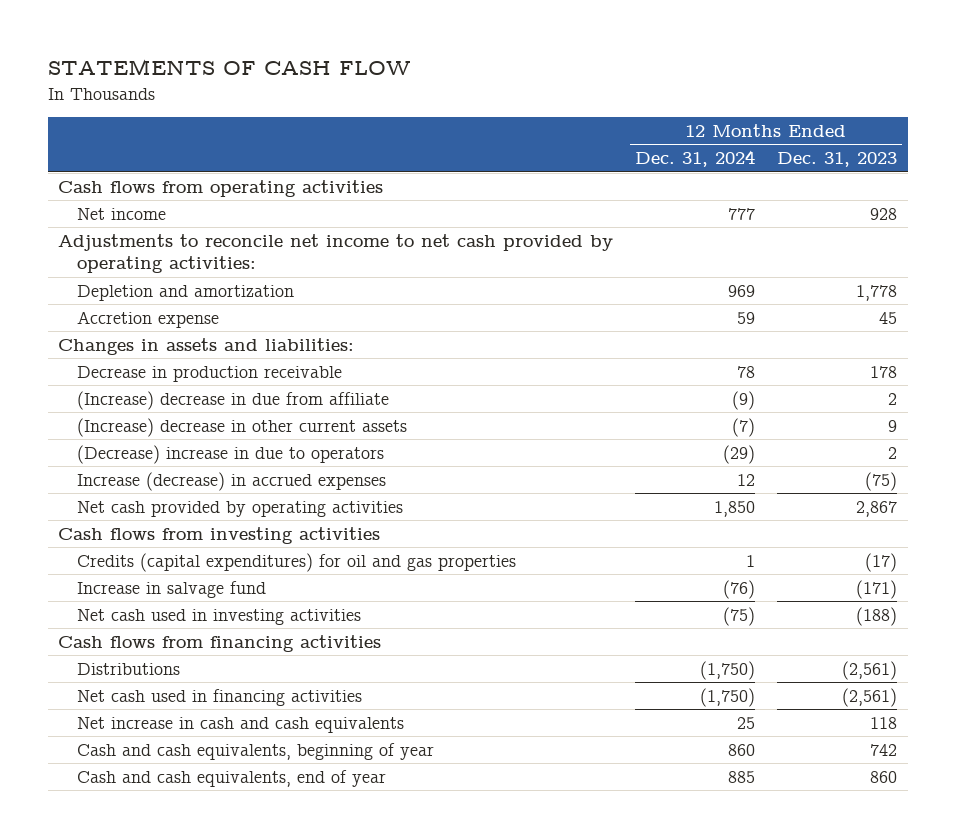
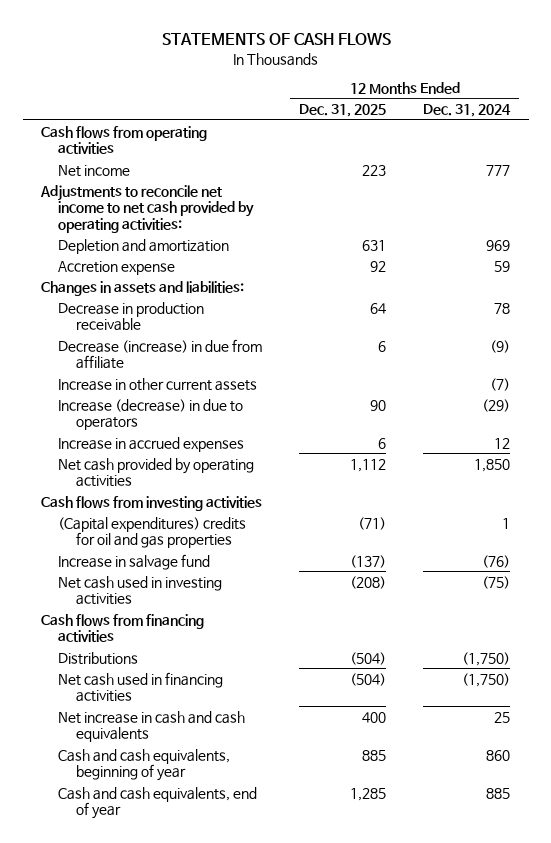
[47,59,411,76] STATEMENTS OF CASH FLOW -> [161,32,391,45] STATEMENTS OF CASH FLOWS
[776,152,897,168] Dec. 31, 2023 -> none
none -> [299,104,387,118] Dec. 31, 2025
[77,390,390,410] (Increase) decrease in due from affiliate -> [58,338,263,370] Decrease (increase) in due from affiliate
[77,417,408,437] (Increase) decrease in other current assets -> [58,377,258,391] Increase in other current assets
[77,444,385,464] (Decrease) increase in due to operators -> [58,398,244,431] Increase (decrease) in due to operators
[77,471,387,491] Increase (decrease) in accrued expenses -> [58,436,245,452] Increase in accrued expenses
[77,552,517,572] Credits (capital expenditures) for oil and gas properties -> [58,516,247,549] (Capital expenditures) credits for oil and gas properties

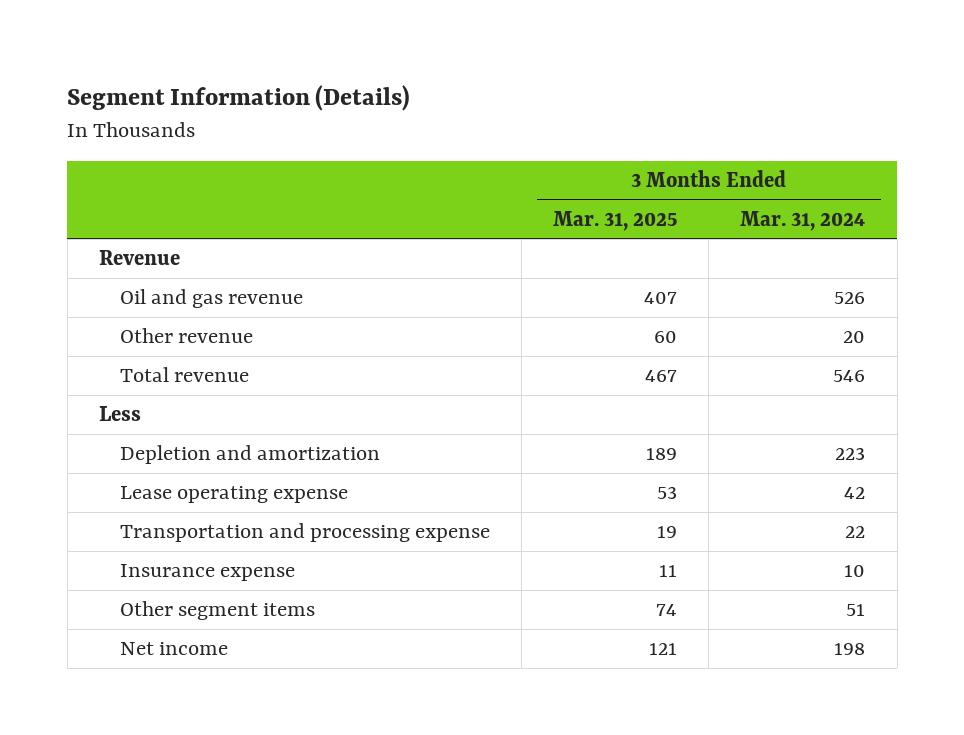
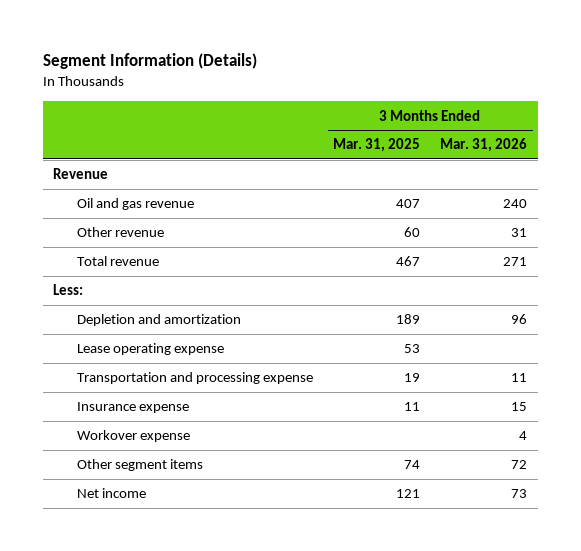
[740,210,866,231] Mar. 31, 2024 -> none
none -> [440,138,528,153] Mar. 31, 2026
[98,406,141,422] Less -> [53,284,84,296] Less:
none -> [77,430,191,443] Workover expense

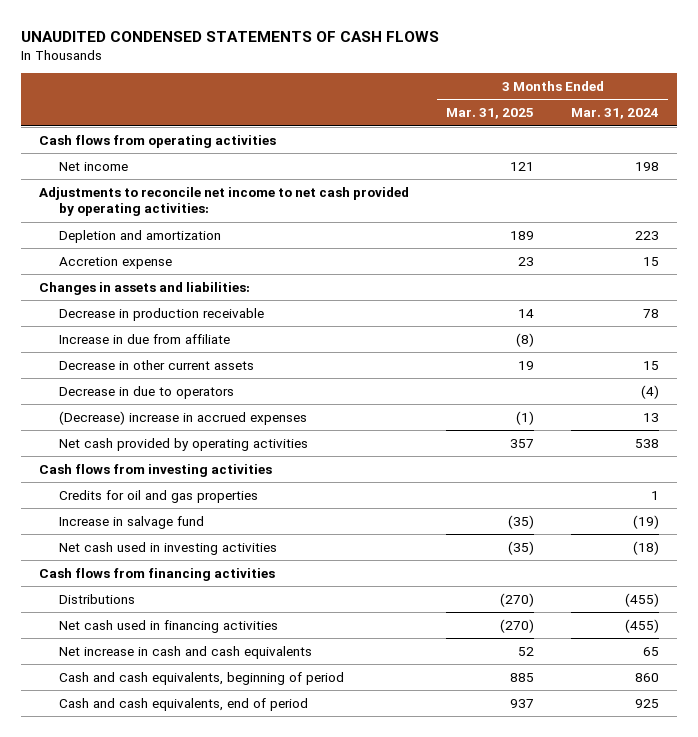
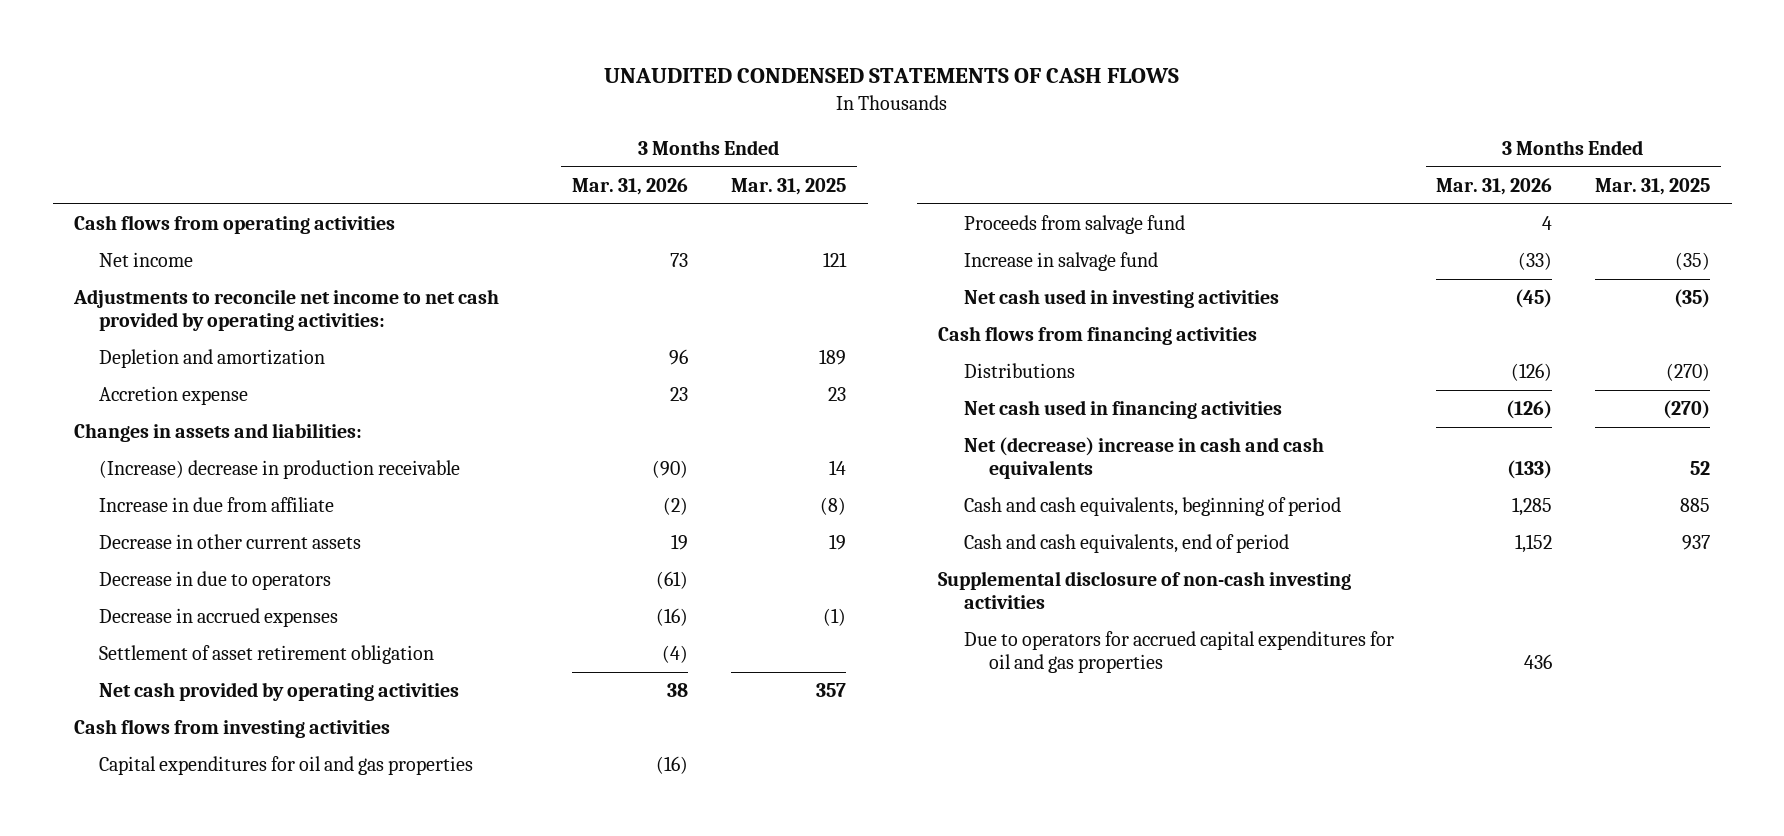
[571,108,660,120] Mar. 31, 2024 -> none
none -> [572,177,689,195] Mar. 31, 2026
[58,307,264,321] Decrease in production receivable -> [99,460,461,480] (Increase) decrease in production receivable
[58,410,307,425] (Decrease) increase in accrued expenses -> [99,608,339,628] Decrease in accrued expenses
none -> [99,645,435,665] Settlement of asset retirement obligation
[58,489,258,503] Credits for oil and gas properties -> [99,756,474,776] Capital expenditures for oil and gas properties
none -> [963,215,1185,235] Proceeds from salvage fund
[58,645,312,659] Net increase in cash and cash equivalents -> [963,437,1324,480] Net (decrease) increase in cash and cash equivalents
none -> [938,571,1352,610] Supplemental disclosure of non-cash investing activities
none -> [963,631,1394,674] Due to operators for accrued capital expenditures for oil and gas properties

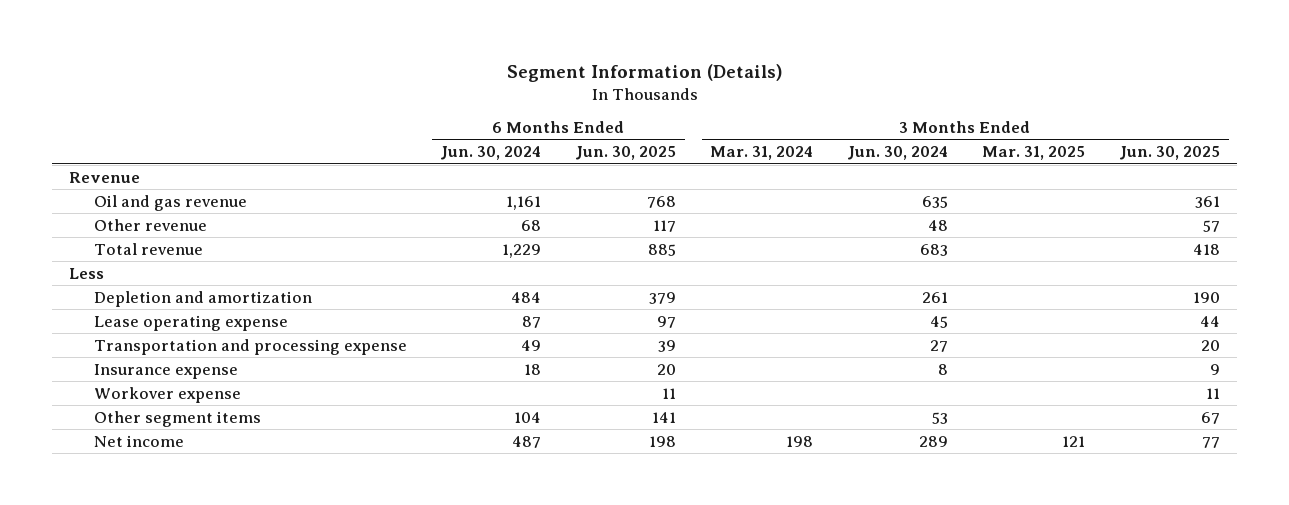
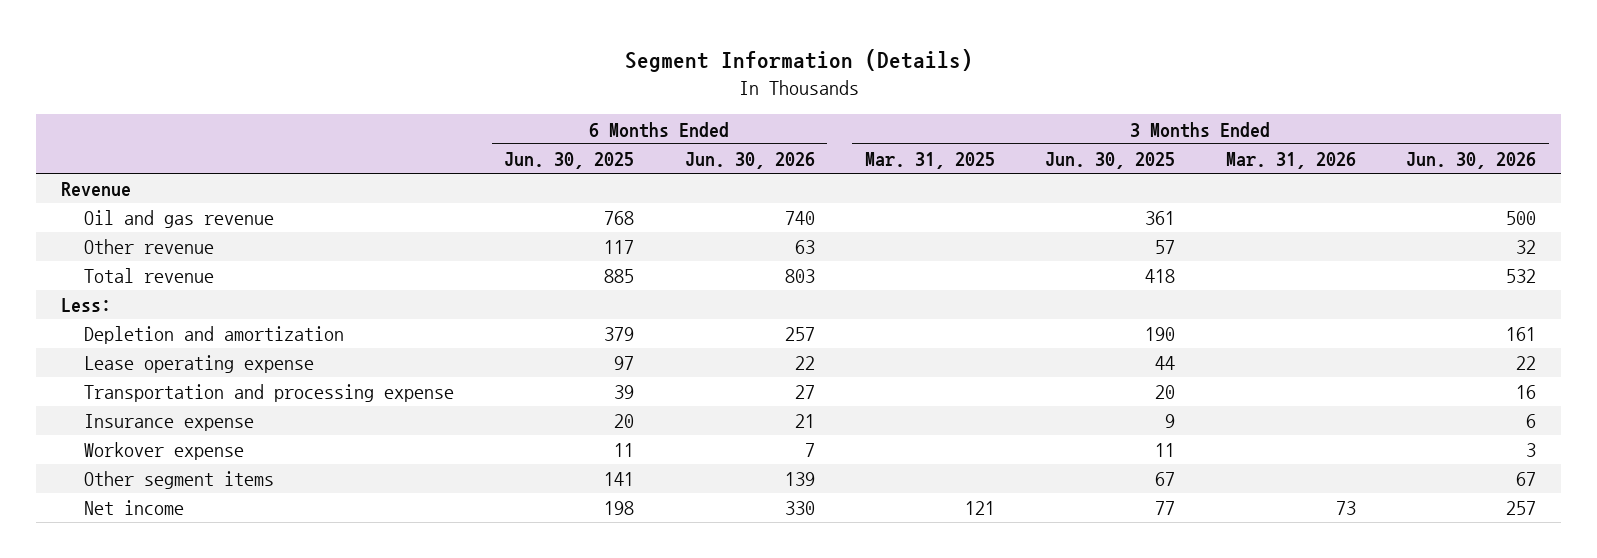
[440,146,542,161] Jun. 30, 2024 -> none
[710,146,814,161] Mar. 31, 2024 -> none
[847,146,949,161] Jun. 30, 2024 -> none
none -> [684,152,815,170] Jun. 30, 2026
none -> [1225,152,1356,170] Mar. 31, 2026
none -> [1406,152,1537,170] Jun. 30, 2026
[69,267,105,279] Less -> [61,298,112,313] Less:

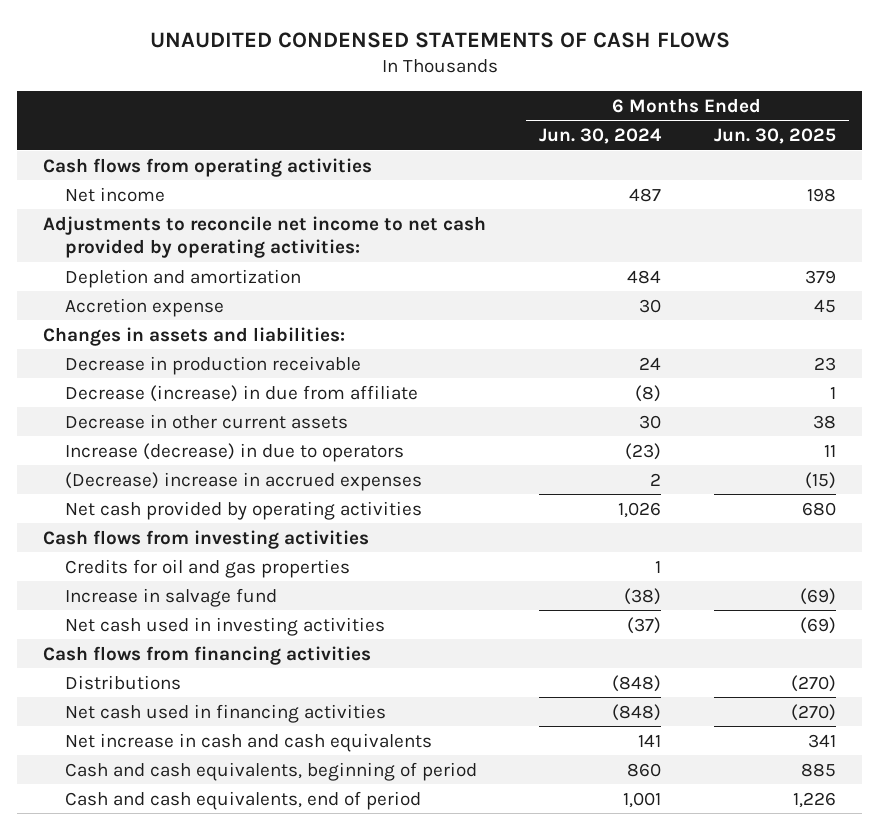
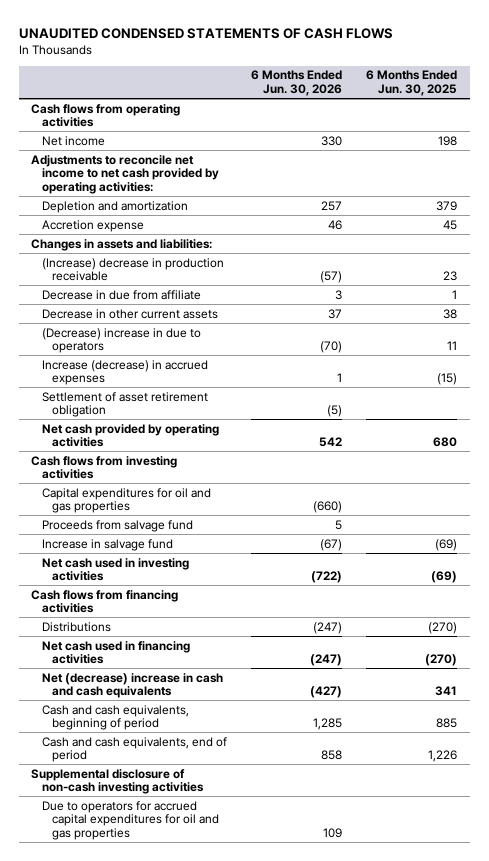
[539,127,663,144] Jun. 30, 2024 -> none
none -> [250,70,342,97] 6 Months Ended Jun. 30, 2026
[65,355,362,375] Decrease in production receivable -> [41,257,224,282] (Increase) decrease in production receivable
[65,384,419,402] Decrease (increase) in due from affiliate -> [41,289,201,300] Decrease in due from affiliate
[65,442,405,462] Increase (decrease) in due to operators -> [41,327,201,354] (Decrease) increase in due to operators
[65,471,423,491] (Decrease) increase in accrued expenses -> [41,359,208,386] Increase (decrease) in accrued expenses
none -> [41,391,208,418] Settlement of asset retirement obligation
[65,558,351,578] Credits for oil and gas properties -> [41,487,211,514] Capital expenditures for oil and gas properties
none -> [41,519,193,532] Proceeds from salvage fund
[65,732,433,752] Net increase in cash and cash equivalents -> [41,672,223,699] Net (decrease) increase in cash and cash equivalents
none -> [31,768,204,795] Supplemental disclosure of non-cash investing activities
none -> [41,800,219,841] Due to operators for accrued capital expenditures for oil and gas properties

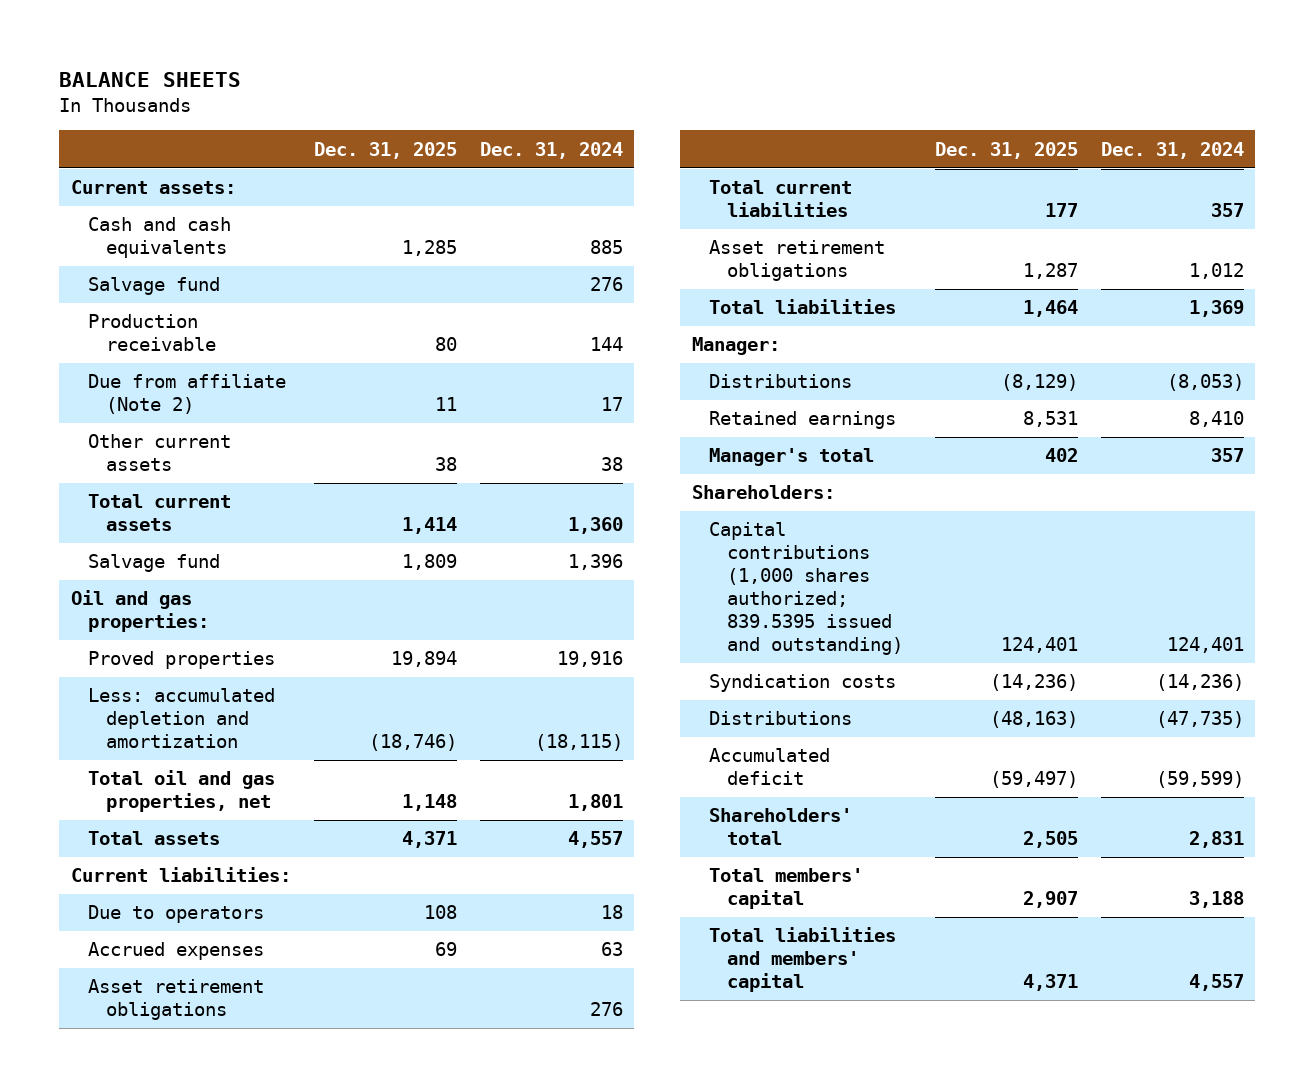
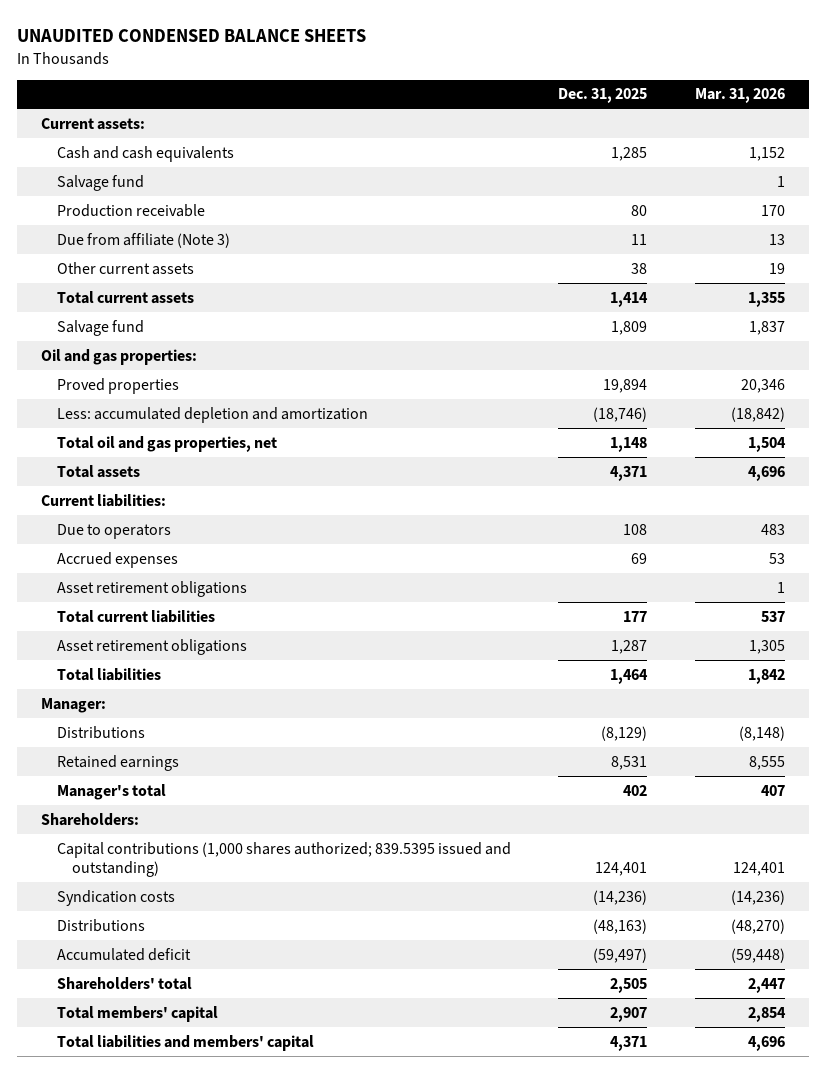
[58,72,241,88] BALANCE SHEETS -> [16,28,366,42] UNAUDITED CONDENSED BALANCE SHEETS
[479,141,623,159] Dec. 31, 2024 -> none
none -> [694,88,785,104] Mar. 31, 2026
[88,374,287,415] Due from affiliate (Note 2) -> [56,232,230,248] Due from affiliate (Note 3)

